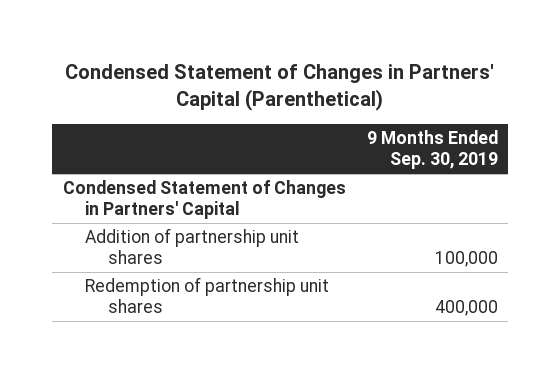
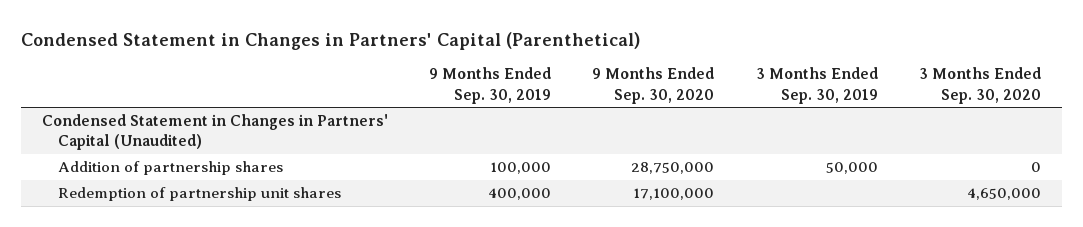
[65,64,495,112] Condensed Statement of Changes in Partners' Capital (Parenthetical) -> [21,31,641,50] Condensed Statement in Changes in Partners' Capital (Parenthetical)
none -> [592,67,715,104] 9 Months Ended Sep. 30, 2020
none -> [755,67,878,104] 3 Months Ended Sep. 30, 2019
none -> [919,67,1042,104] 3 Months Ended Sep. 30, 2020
[62,180,346,220] Condensed Statement of Changes in Partners' Capital -> [41,114,388,151] Condensed Statement in Changes in Partners' Capital (Unaudited)
[85,228,300,265] Addition of partnership unit shares -> [57,161,283,176] Addition of partnership shares

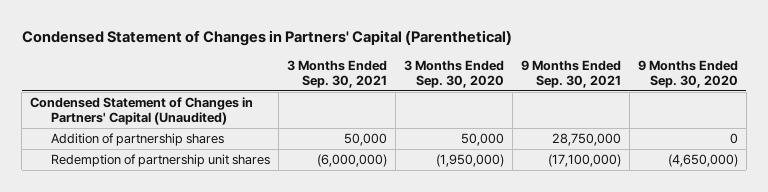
[21,31,641,50] Condensed Statement in Changes in Partners' Capital (Parenthetical) -> [21,30,512,47] Condensed Statement of Changes in Partners' Capital (Parenthetical)
[429,67,552,104] 9 Months Ended Sep. 30, 2019 -> none
[755,67,878,104] 3 Months Ended Sep. 30, 2019 -> none
none -> [286,60,387,89] 3 Months Ended Sep. 30, 2021
none -> [520,60,621,89] 9 Months Ended Sep. 30, 2021
[41,114,388,151] Condensed Statement in Changes in Partners' Capital (Unaudited) -> [30,96,254,126] Condensed Statement of Changes in Partners' Capital (Unaudited)
[631,162,715,175] 28,750,000 -> [729,132,738,144] 0
[1031,162,1042,173] 0 -> [460,132,504,146] 50,000
[633,188,715,201] 17,100,000 -> [667,153,738,167] (4,650,000)
[967,188,1042,201] 4,650,000 -> [435,153,504,167] (1,950,000)

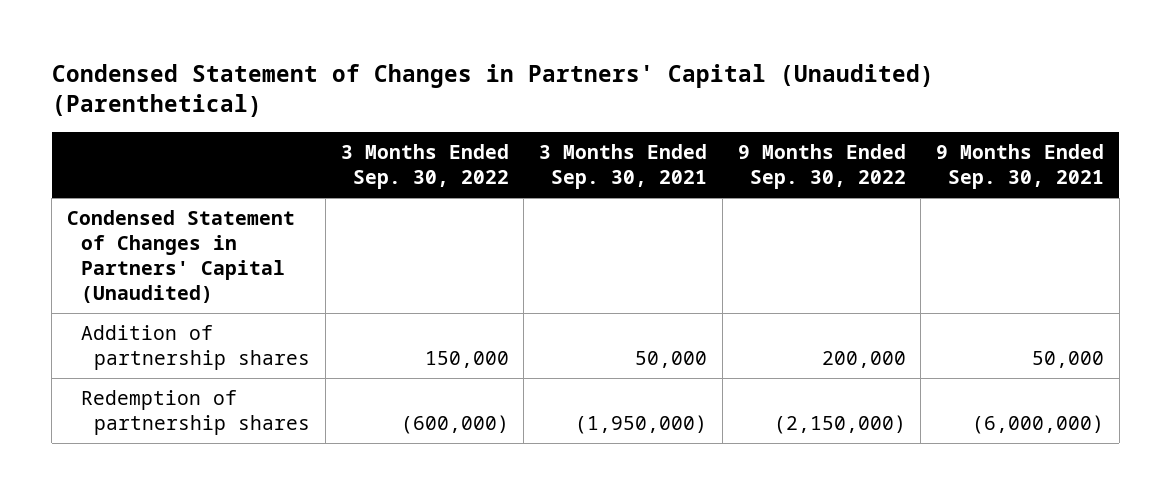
[21,30,512,47] Condensed Statement of Changes in Partners' Capital (Parenthetical) -> [51,63,934,118] Condensed Statement of Changes in Partners' Capital (Unaudited) (Parenthetical)
[403,60,504,89] 3 Months Ended Sep. 30, 2020 -> none
[637,60,738,89] 9 Months Ended Sep. 30, 2020 -> none
none -> [340,143,509,189] 3 Months Ended Sep. 30, 2022
none -> [737,143,906,189] 9 Months Ended Sep. 30, 2022
[551,132,621,146] 28,750,000 -> [1032,351,1105,369] 50,000
[50,153,270,167] Redemption of partnership unit shares -> [80,390,311,436] Redemption of partnership shares
[316,153,387,167] (6,000,000) -> [575,415,708,435] (1,950,000)
[547,153,621,167] (17,100,000) -> [972,415,1105,435] (6,000,000)

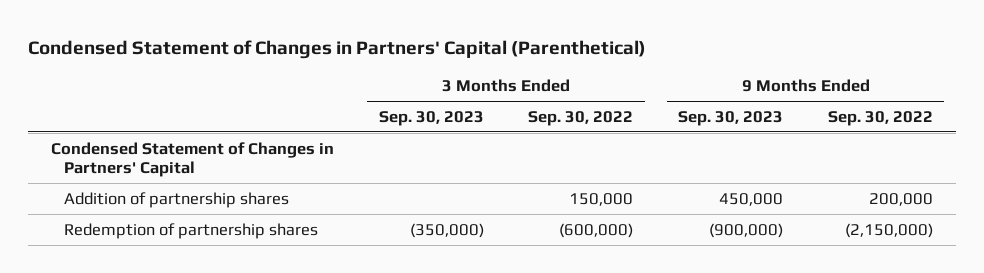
[51,63,934,118] Condensed Statement of Changes in Partners' Capital (Unaudited) (Parenthetical) -> [28,40,647,60] Condensed Statement of Changes in Partners' Capital (Parenthetical)
[539,143,708,189] 3 Months Ended Sep. 30, 2021 -> none
[936,143,1105,189] 9 Months Ended Sep. 30, 2021 -> none
none -> [378,110,484,126] Sep. 30, 2023
none -> [678,110,784,126] Sep. 30, 2023
[66,210,295,304] Condensed Statement of Changes in Partners' Capital (Unaudited) -> [50,141,334,178] Condensed Statement of Changes in Partners' Capital

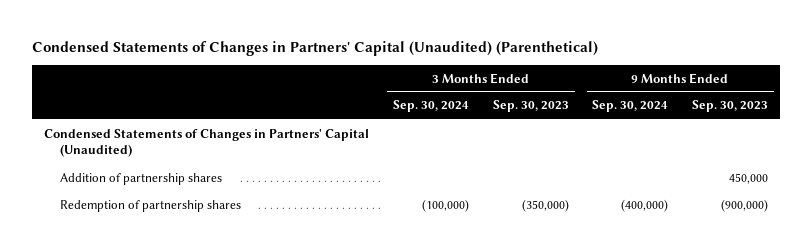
[28,40,647,60] Condensed Statement of Changes in Partners' Capital (Parenthetical) -> [31,40,598,56] Condensed Statements of Changes in Partners' Capital (Unaudited) (Parenthetical)
[528,110,634,126] Sep. 30, 2022 -> none
[828,110,934,126] Sep. 30, 2022 -> none
none -> [392,100,469,113] Sep. 30, 2024
none -> [592,100,669,113] Sep. 30, 2024
[50,141,334,178] Condensed Statement of Changes in Partners' Capital -> [43,128,369,158] Condensed Statements of Changes in Partners' Capital (Unaudited)

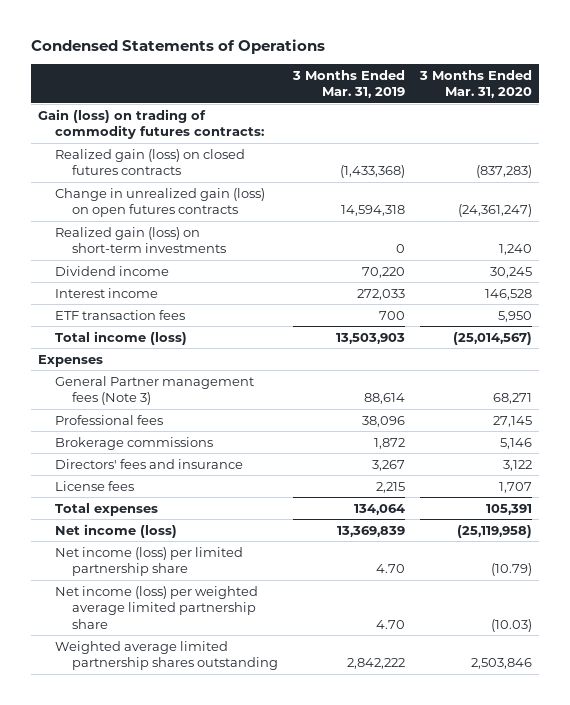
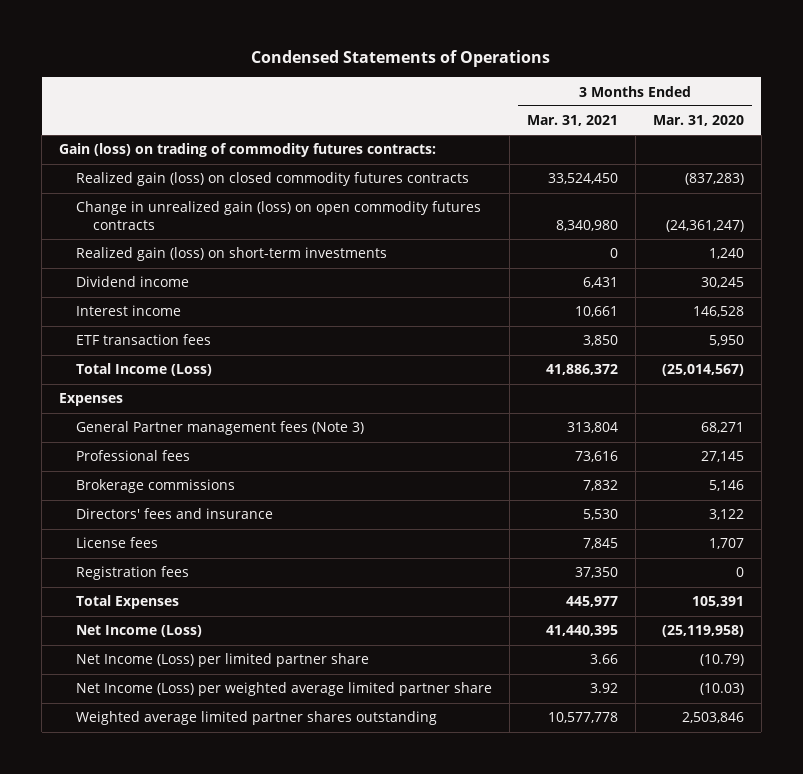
[291,69,405,99] 3 Months Ended Mar. 31, 2019 -> none
none -> [526,115,618,127] Mar. 31, 2021
[54,148,245,176] Realized gain (loss) on closed futures contracts -> [76,172,470,187] Realized gain (loss) on closed commodity futures contracts
[54,187,265,218] Change in unrealized gain (loss) on open futures contracts -> [76,201,482,231] Change in unrealized gain (loss) on open commodity futures contracts
[54,330,187,345] Total income (loss) -> [76,363,213,377] Total Income (Loss)
none -> [76,566,190,581] Registration fees
[54,502,158,516] Total expenses -> [76,595,180,610] Total Expenses
[54,523,177,538] Net income (loss) -> [76,625,203,638] Net Income (Loss)
[54,546,243,577] Net income (loss) per limited partnership share -> [76,653,370,668] Net Income (Loss) per limited partner share
[54,585,258,630] Net income (loss) per weighted average limited partnership share -> [76,682,493,697] Net Income (Loss) per weighted average limited partner share
[54,640,278,671] Weighted average limited partnership shares outstanding -> [76,711,438,726] Weighted average limited partner shares outstanding

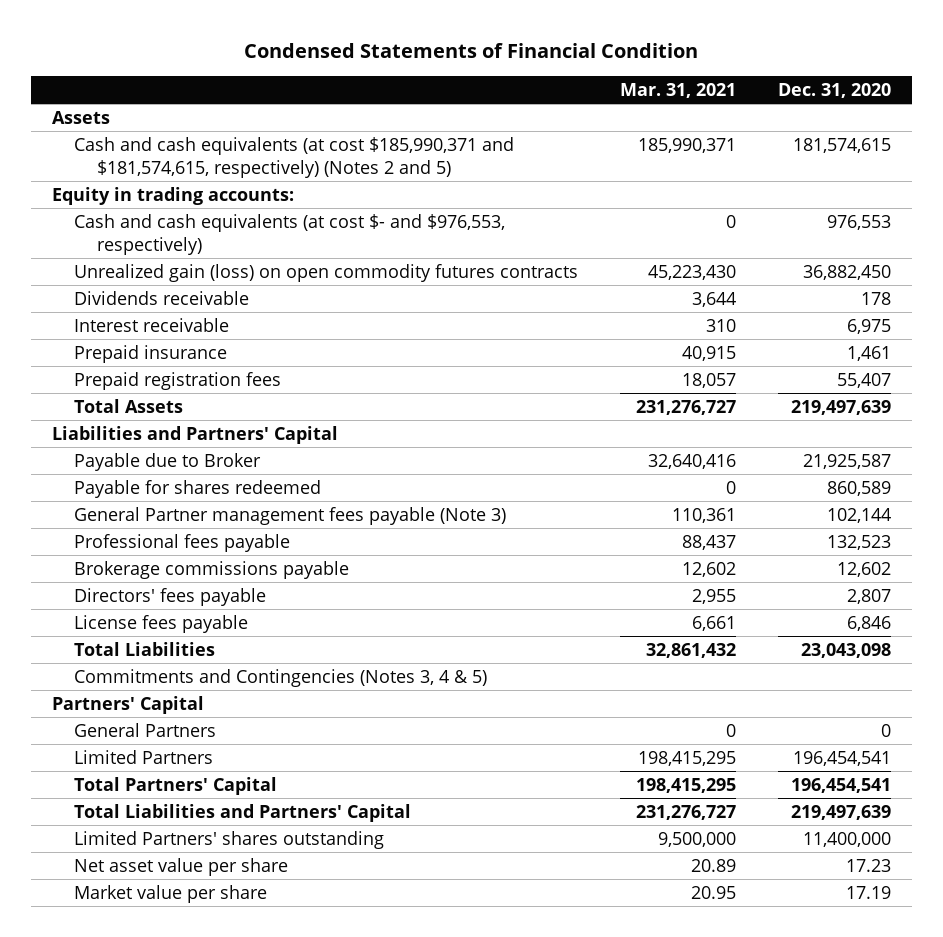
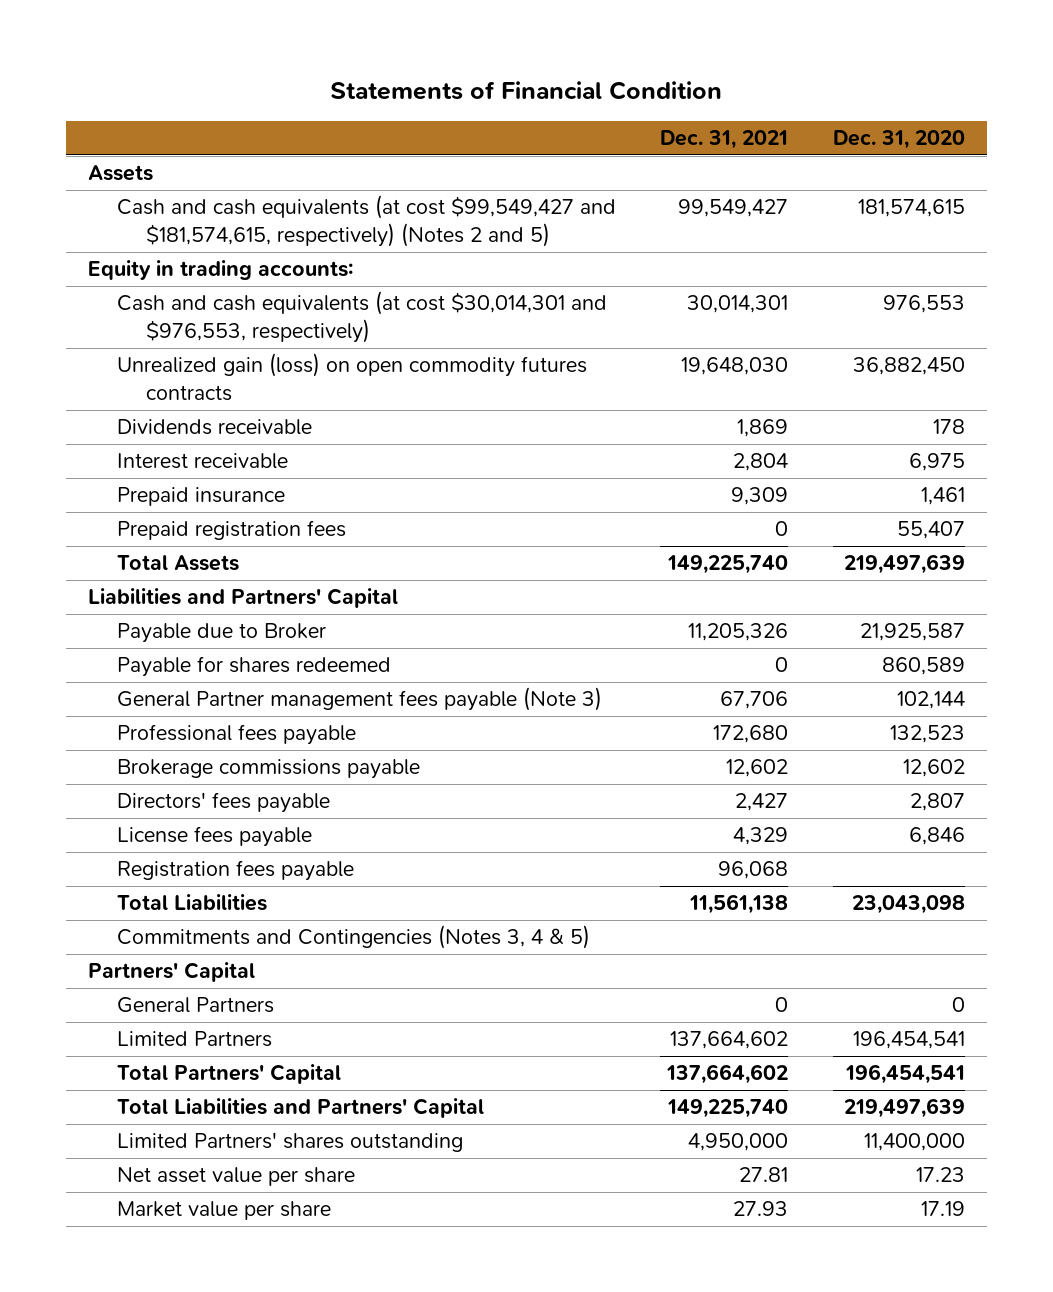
[244,43,699,59] Condensed Statements of Financial Condition -> [330,81,723,101] Statements of Financial Condition
[620,82,737,98] Mar. 31, 2021 -> none
none -> [660,130,789,150] Dec. 31, 2021
[74,136,515,178] Cash and cash equivalents (at cost $185,990,371 and $181,574,615, respectively) (Notes 2 and 5) -> [116,195,616,248] Cash and cash equivalents (at cost $99,549,427 and $181,574,615, respectively) (Notes 2 and 5)
[74,213,506,255] Cash and cash equivalents (at cost $- and $976,553, respectively) -> [116,291,607,344] Cash and cash equivalents (at cost $30,014,301 and $976,553, respectively)
none -> [116,860,354,882] Registration fees payable

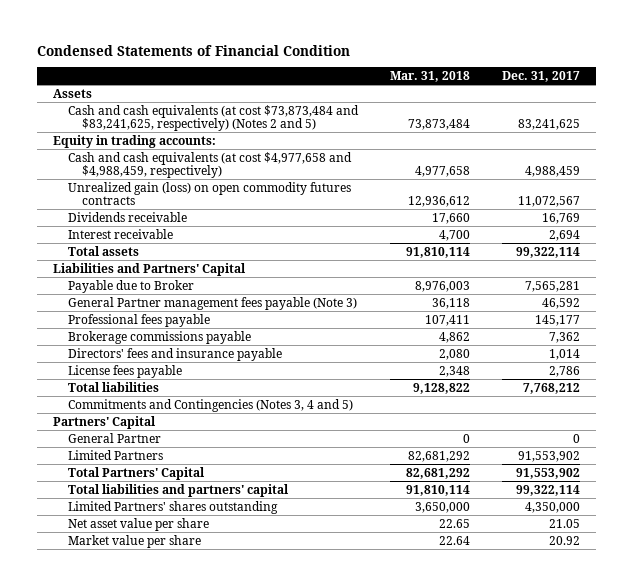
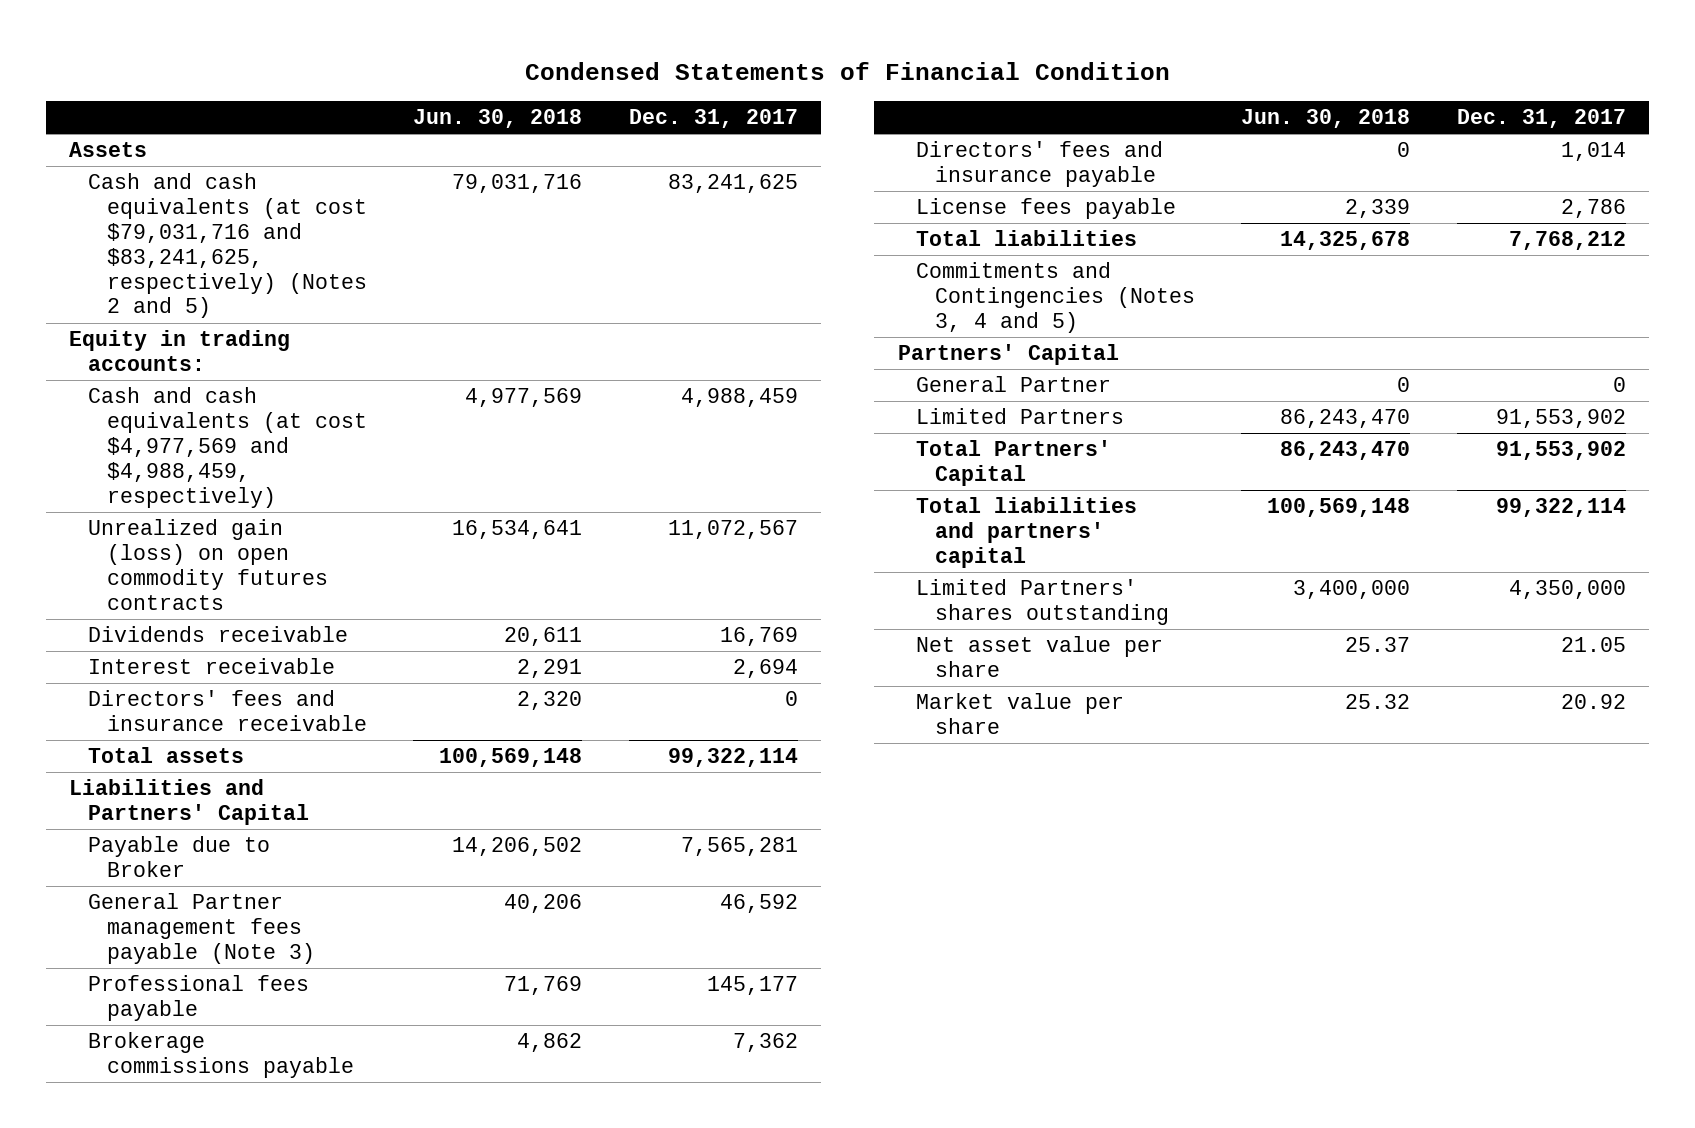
[389,70,470,82] Mar. 31, 2018 -> none
none -> [413,109,583,129] Jun. 30, 2018
[67,104,359,132] Cash and cash equivalents (at cost $73,873,484 and $83,241,625, respectively) (Notes 2 and 5) -> [88,173,368,319] Cash and cash equivalents (at cost $79,031,716 and $83,241,625, respectively) (Notes 2 and 5)
[67,151,352,179] Cash and cash equivalents (at cost $4,977,658 and $4,988,459, respectively) -> [88,387,368,508] Cash and cash equivalents (at cost $4,977,569 and $4,988,459, respectively)
none -> [88,690,368,732] Directors' fees and insurance receivable

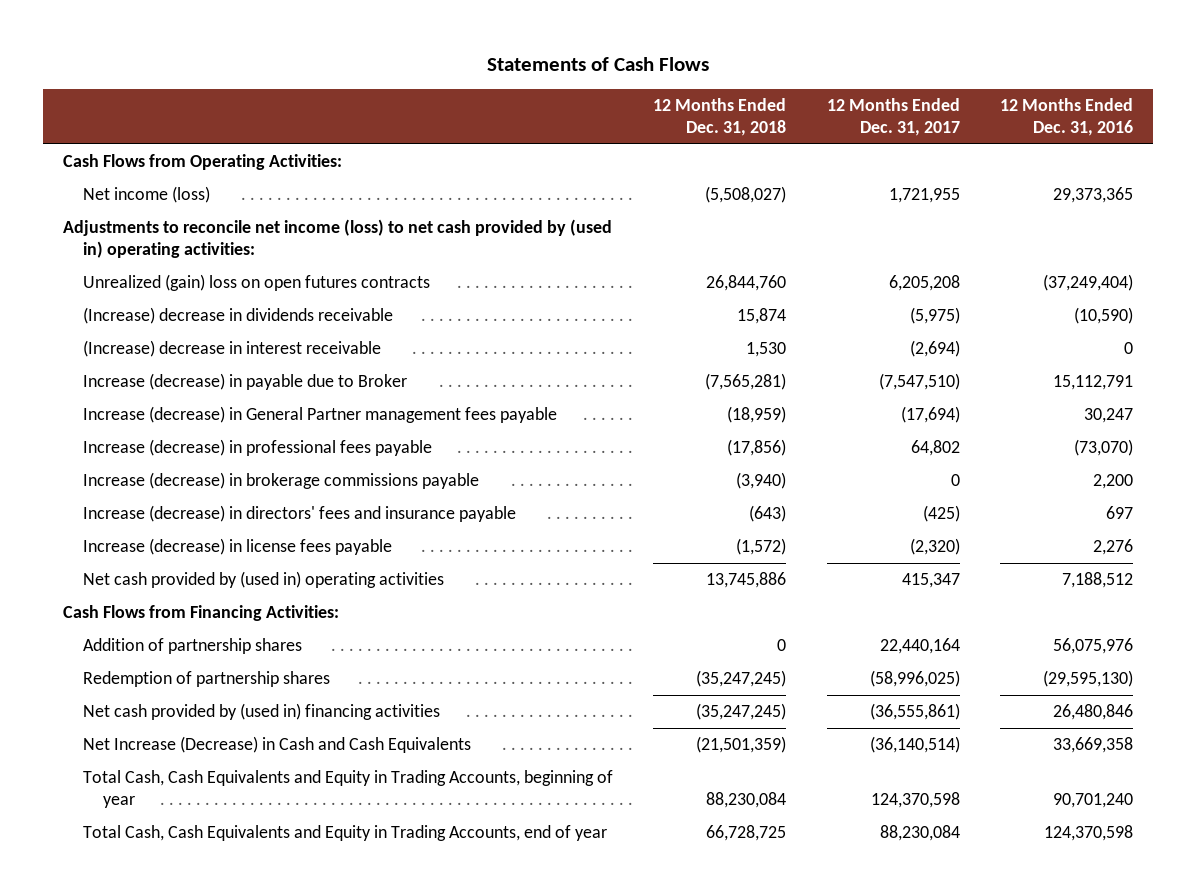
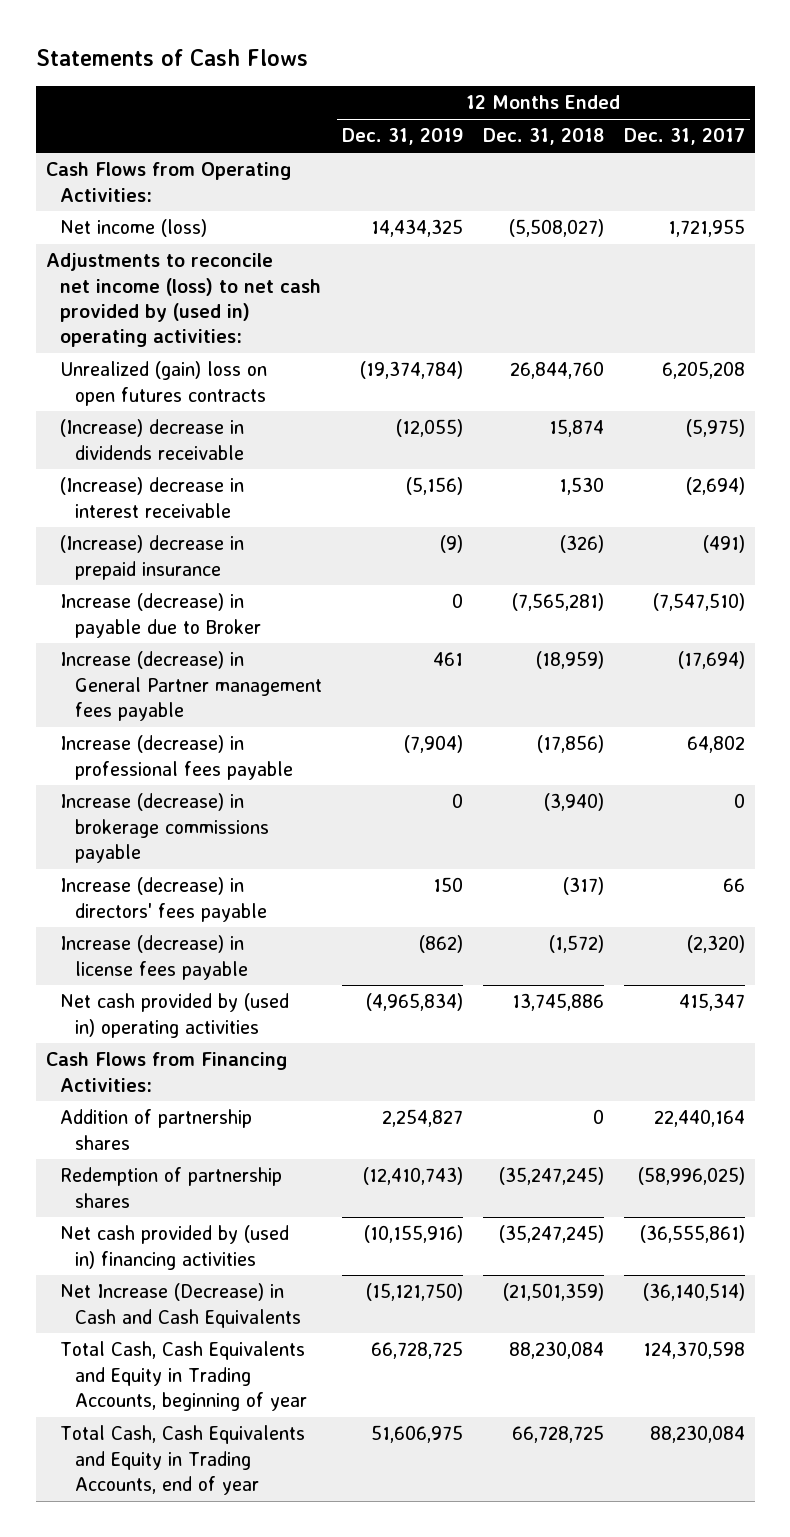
[1000,98,1134,137] 12 Months Ended Dec. 31, 2016 -> none
none -> [341,128,463,146] Dec. 31, 2019
none -> [60,535,245,580] (Increase) decrease in prepaid insurance
[82,505,516,523] Increase (decrease) in directors' fees and insurance payable -> [60,877,267,922] Increase (decrease) in directors' fees payable
[749,505,787,523] (643) -> [562,877,604,896] (317)
[922,505,960,523] (425) -> [722,878,745,893] 66

